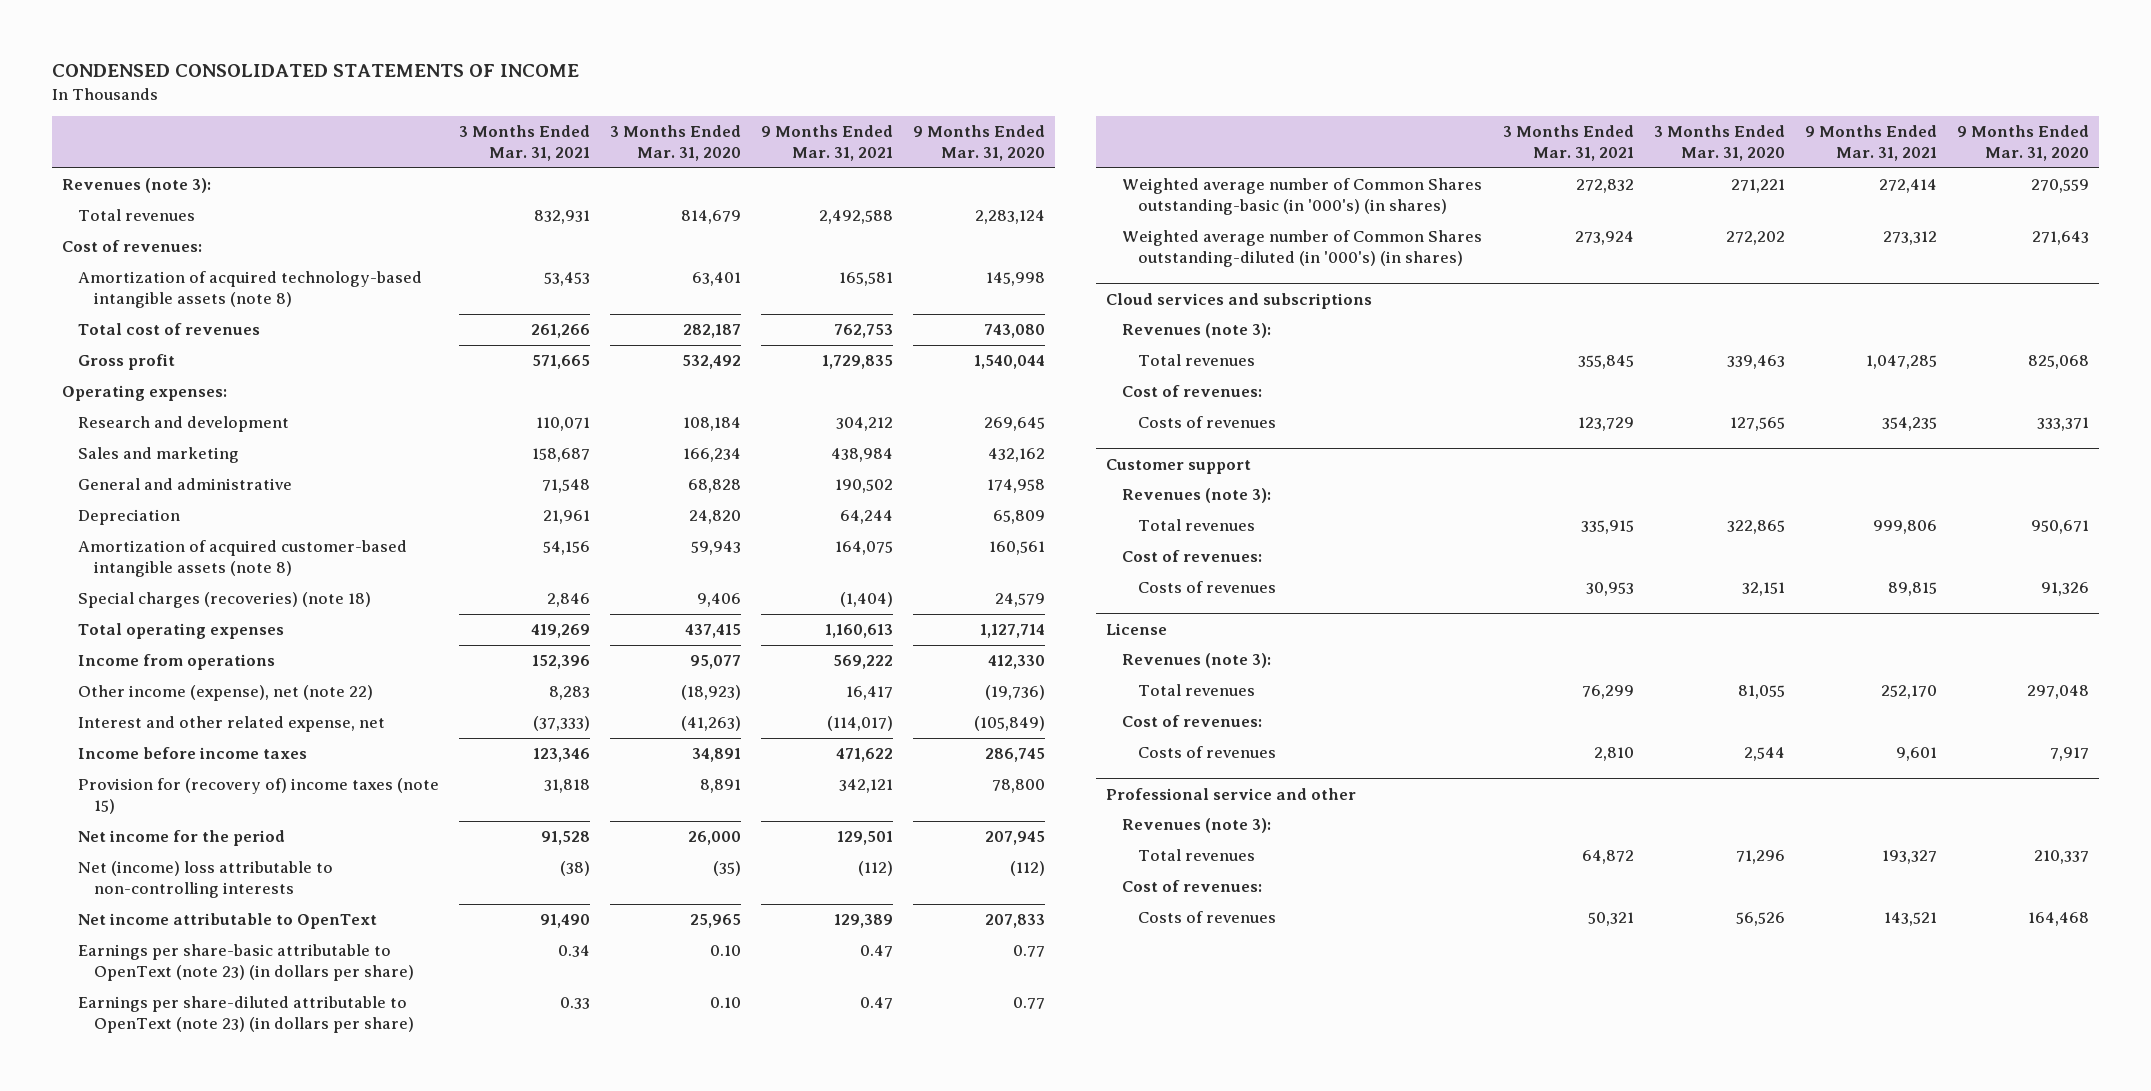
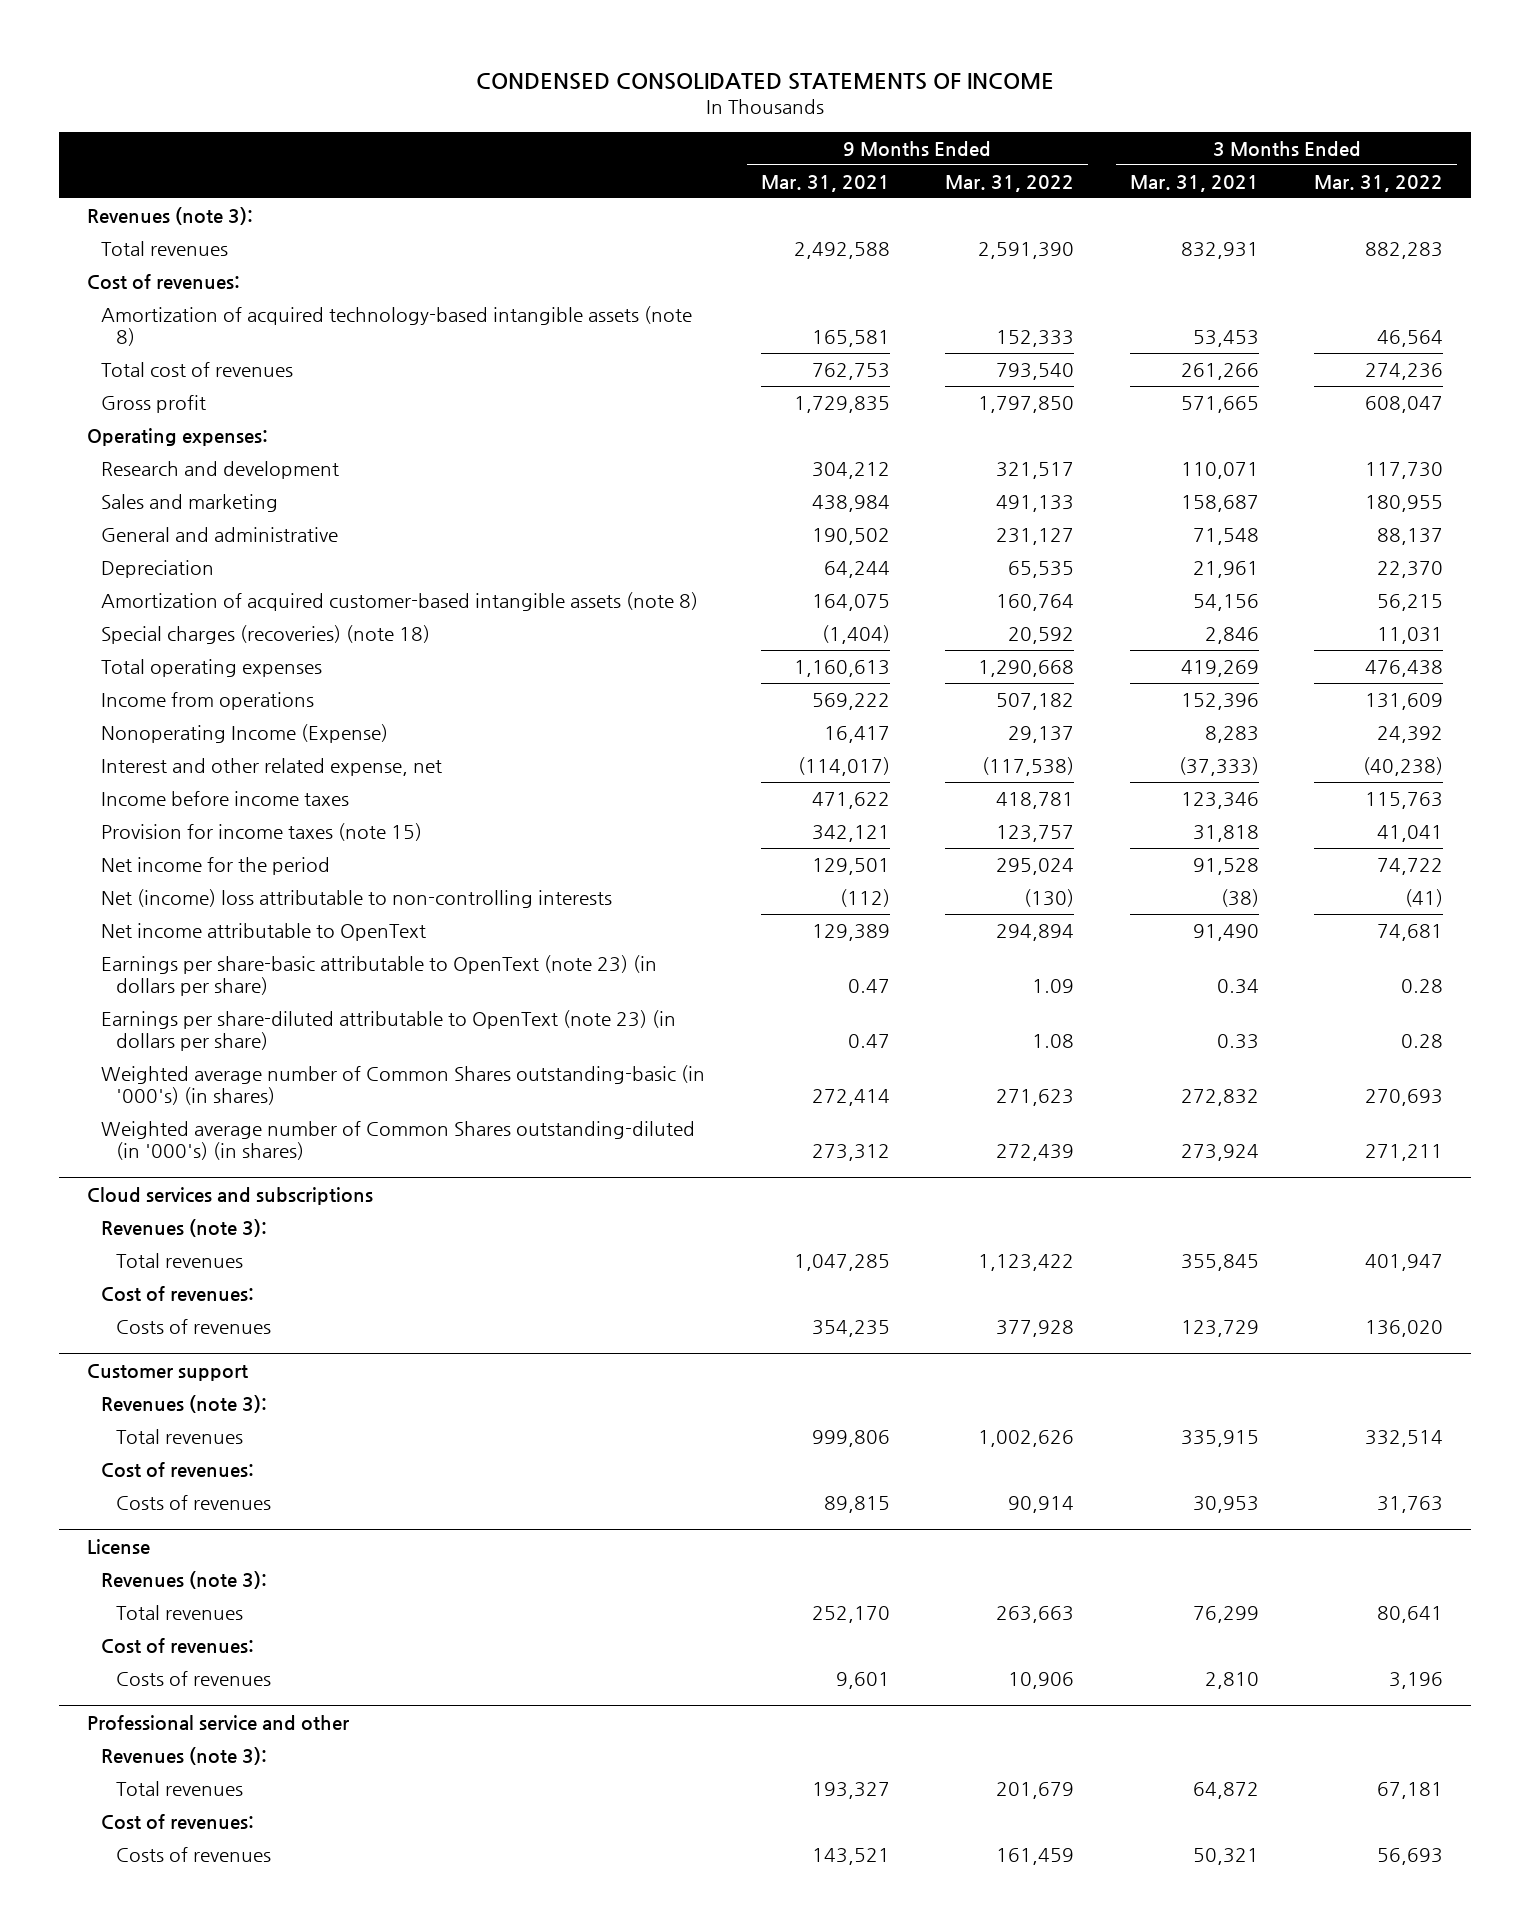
[609,125,741,162] 3 Months Ended Mar. 31, 2020 -> none
[912,125,1045,162] 9 Months Ended Mar. 31, 2020 -> none
none -> [945,174,1075,192] Mar. 31, 2022
none -> [1314,174,1444,192] Mar. 31, 2022
[77,685,373,702] Other income (expense), net (note 22) -> [101,724,389,744] Nonoperating Income (Expense)
[77,778,439,814] Provision for (recovery of) income taxes (note 15) -> [101,823,423,842] Provision for income taxes (note 15)

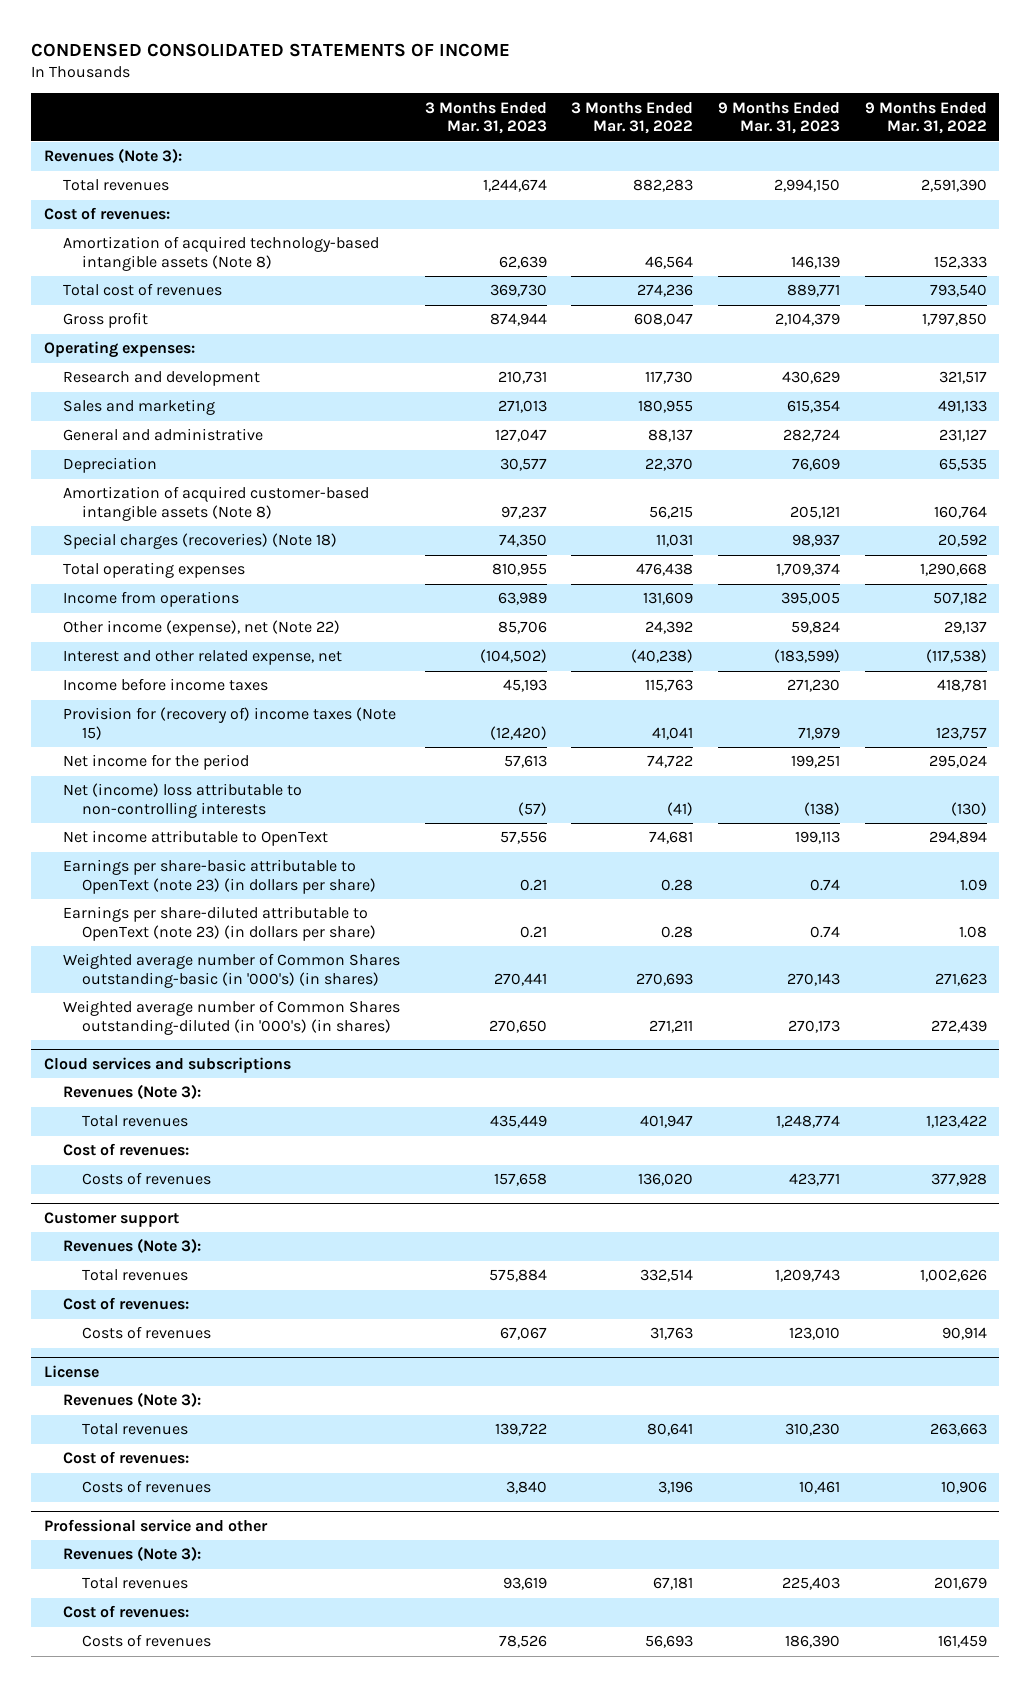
[760,174,890,192] Mar. 31, 2021 -> none
[1129,174,1259,192] Mar. 31, 2021 -> none
none -> [424,101,547,135] 3 Months Ended Mar. 31, 2023
none -> [718,101,841,135] 9 Months Ended Mar. 31, 2023
[86,207,253,226] Revenues (note 3): -> [43,148,182,164] Revenues (Note 3):
[101,306,693,346] Amortization of acquired technology-based intangible assets (note 8) -> [62,236,379,271] Amortization of acquired technology-based intangible assets (Note 8)
[101,592,699,612] Amortization of acquired customer-based intangible assets (note 8) -> [62,486,369,521] Amortization of acquired customer-based intangible assets (Note 8)
[101,625,431,645] Special charges (recoveries) (note 18) -> [62,533,337,550] Special charges (recoveries) (Note 18)
[101,724,389,744] Nonoperating Income (Expense) -> [62,620,340,637] Other income (expense), net (Note 22)
[101,823,423,842] Provision for income taxes (note 15) -> [62,707,396,740] Provision for (recovery of) income taxes (Note 15)
[101,1219,268,1238] Revenues (note 3): -> [62,1084,201,1100] Revenues (Note 3):
[101,1395,268,1414] Revenues (note 3): -> [62,1238,201,1254] Revenues (Note 3):
[101,1571,268,1590] Revenues (note 3): -> [62,1392,201,1408] Revenues (Note 3):
[101,1747,268,1766] Revenues (note 3): -> [62,1546,201,1562] Revenues (Note 3):

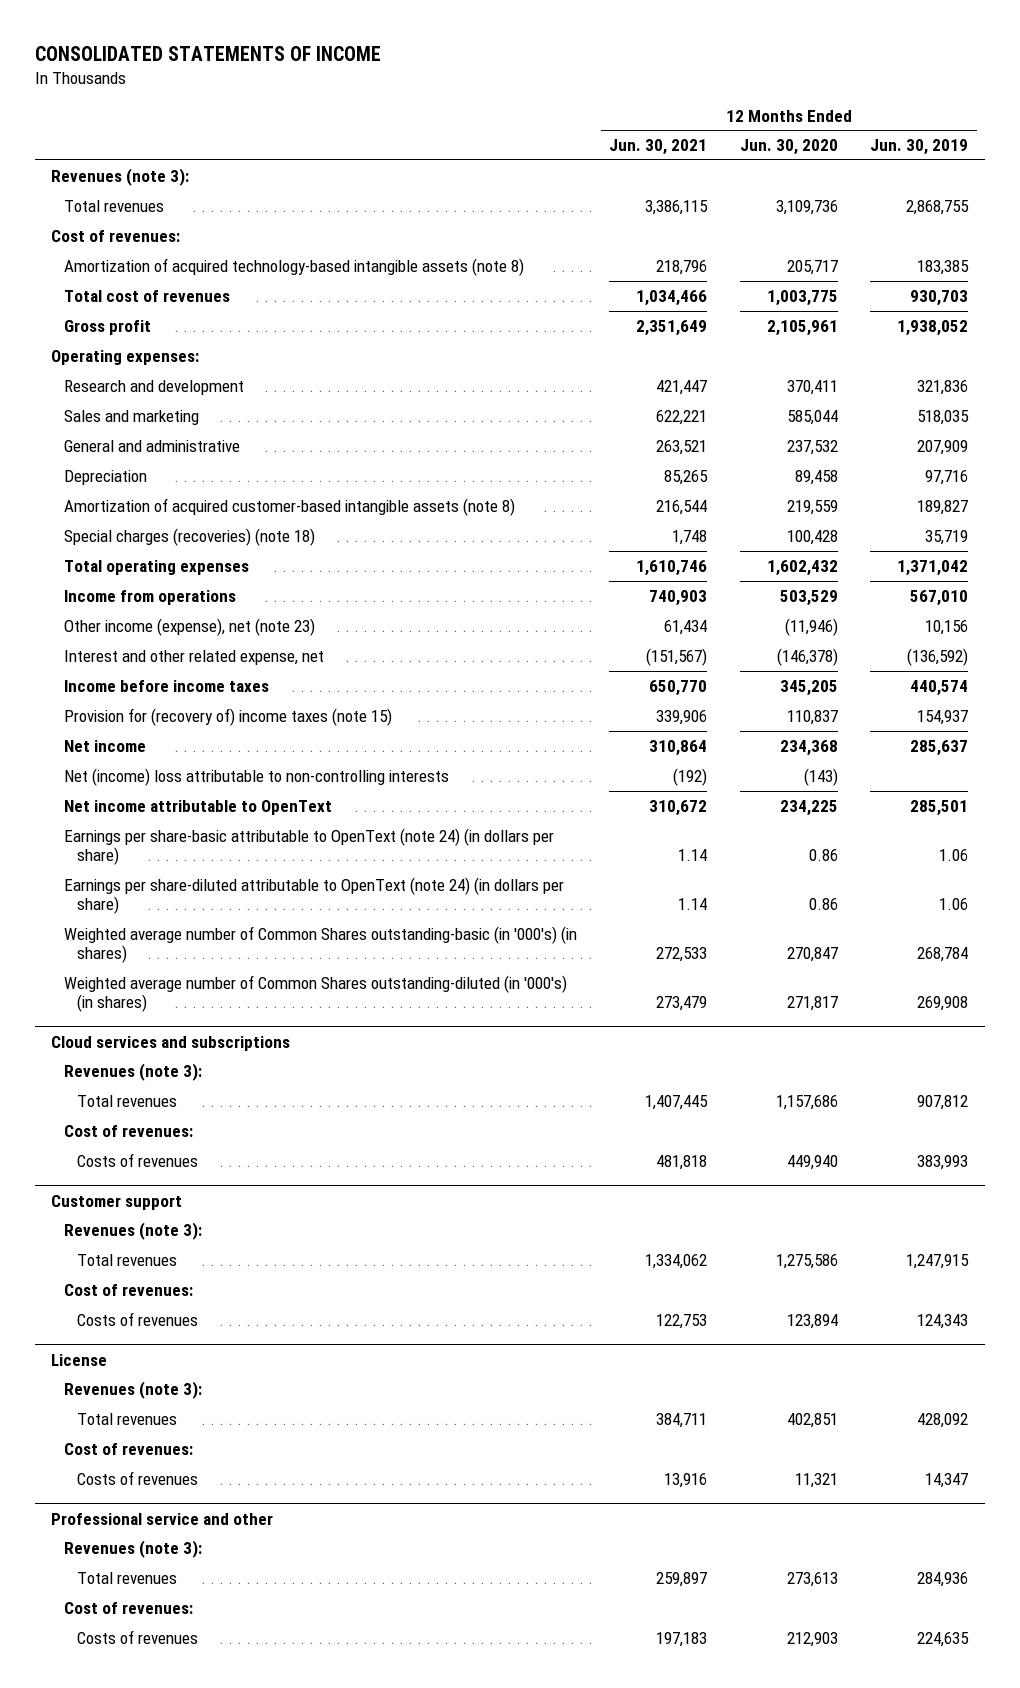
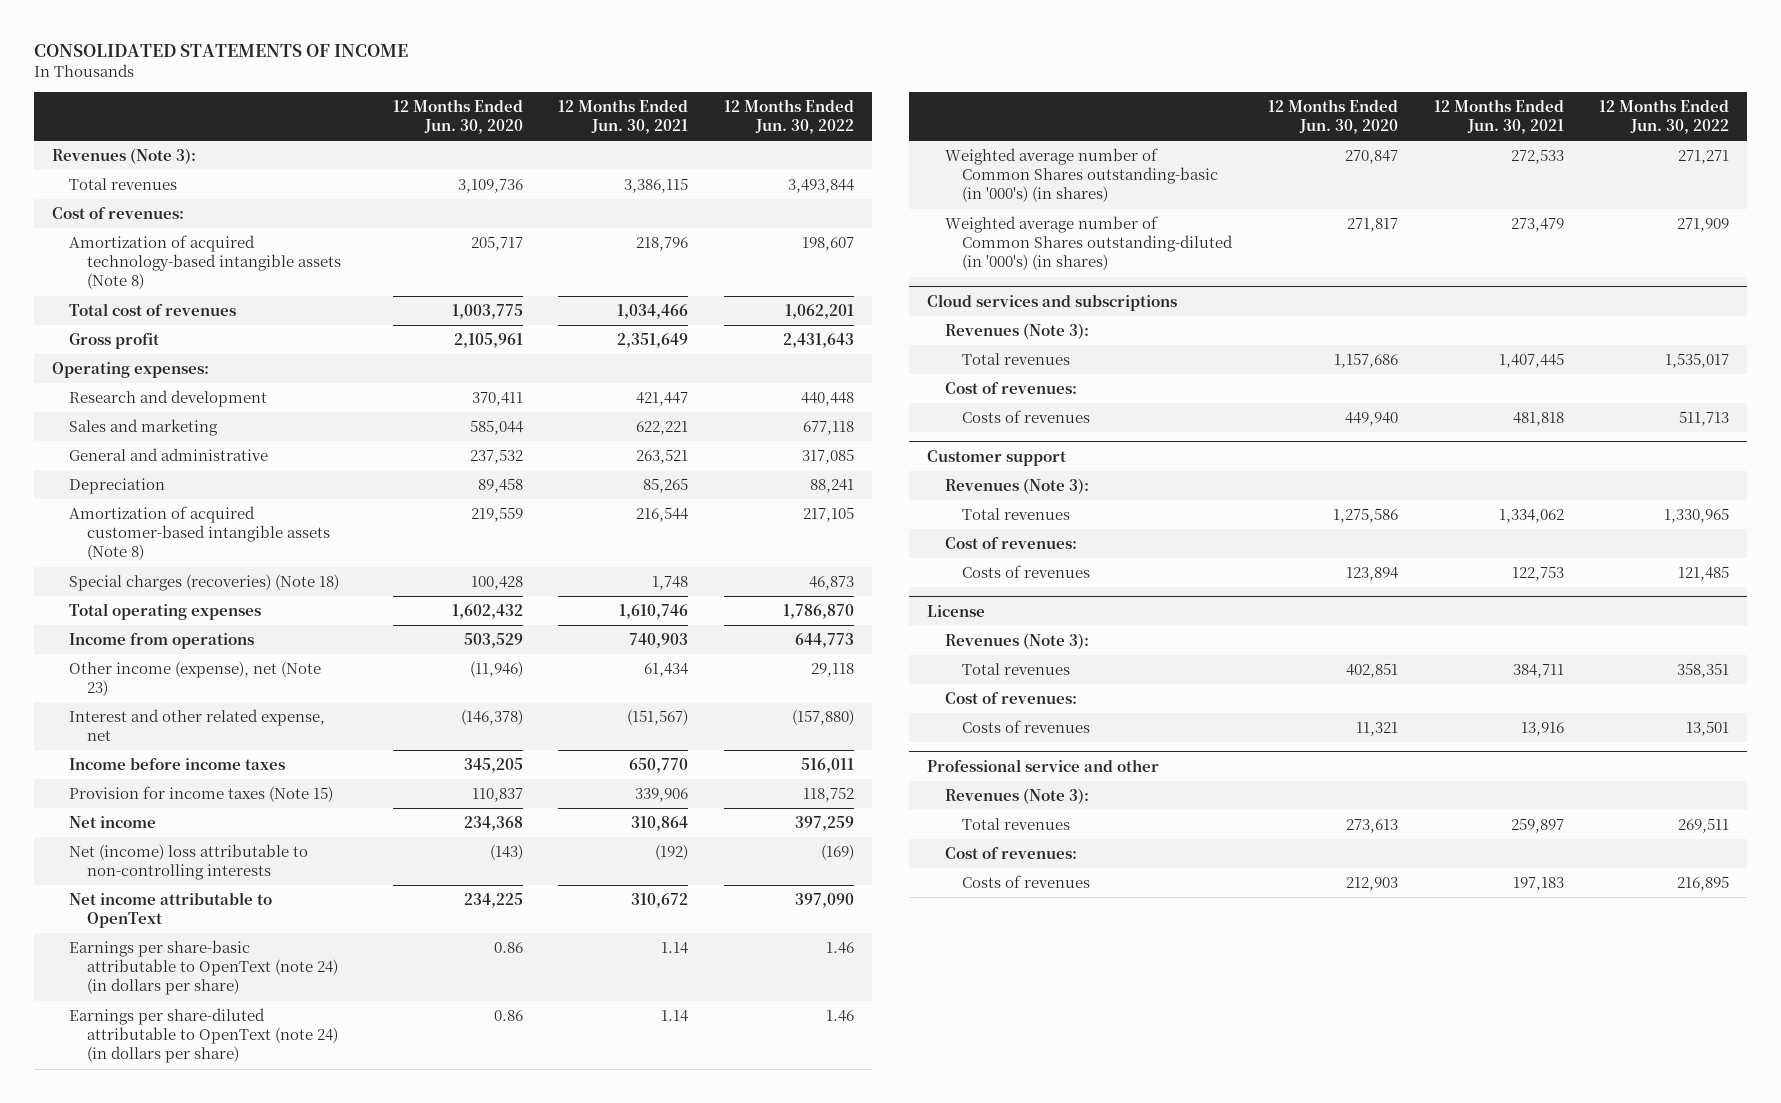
[870,139,969,156] Jun. 30, 2019 -> none
none -> [724,98,855,135] 12 Months Ended Jun. 30, 2022
[51,167,190,186] Revenues (note 3): -> [51,148,196,165] Revenues (Note 3):
[64,257,525,276] Amortization of acquired technology-based intangible assets (note 8) -> [69,235,341,290] Amortization of acquired technology-based intangible assets (Note 8)
[64,497,516,516] Amortization of acquired customer-based intangible assets (note 8) -> [69,506,330,561] Amortization of acquired customer-based intangible assets (Note 8)
[64,527,316,546] Special charges (recoveries) (note 18) -> [69,574,340,592] Special charges (recoveries) (Note 18)
[64,617,316,636] Other income (expense), net (note 23) -> [69,661,322,697] Other income (expense), net (Note 23)
[64,707,393,726] Provision for (recovery of) income taxes (note 15) -> [69,786,334,803] Provision for income taxes (Note 15)
[64,1062,203,1081] Revenues (note 3): -> [944,323,1089,340] Revenues (Note 3):
[64,1221,203,1240] Revenues (note 3): -> [944,478,1089,495] Revenues (Note 3):
[64,1380,203,1399] Revenues (note 3): -> [944,633,1089,650] Revenues (Note 3):
[64,1539,203,1558] Revenues (note 3): -> [944,788,1089,805] Revenues (Note 3):

